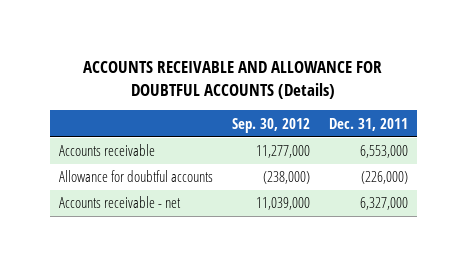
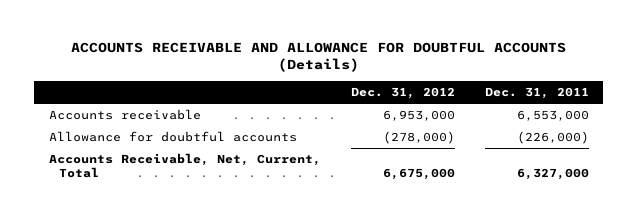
[231,117,310,133] Sep. 30, 2012 -> none
none -> [350,87,455,100] Dec. 31, 2012
[59,196,182,209] Accounts receivable - net -> [48,153,321,179] Accounts Receivable, Net, Current, Total

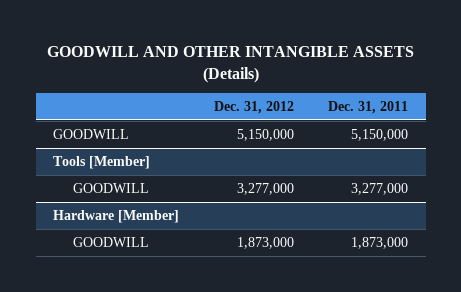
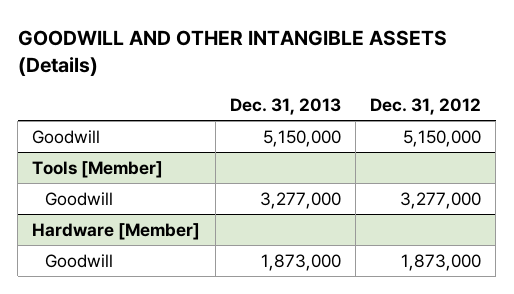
[328,100,409,114] Dec. 31, 2011 -> none
none -> [229,97,341,115] Dec. 31, 2013
[53,128,130,139] GOODWILL -> [32,129,101,144] Goodwill
[72,182,149,193] GOODWILL -> [45,191,114,206] Goodwill
[72,236,149,247] GOODWILL -> [45,253,114,268] Goodwill

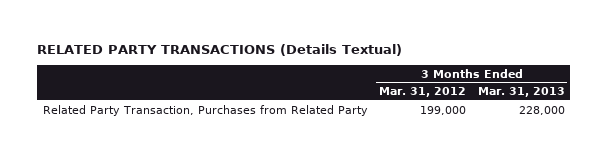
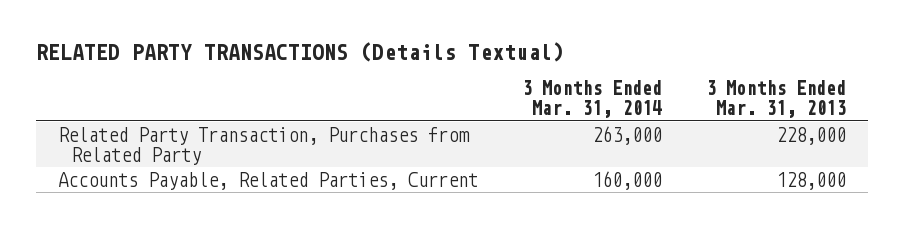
[379,87,467,98] Mar. 31, 2012 -> none
none -> [521,80,662,118] 3 Months Ended Mar. 31, 2014
none -> [58,171,479,190] Accounts Payable, Related Parties, Current

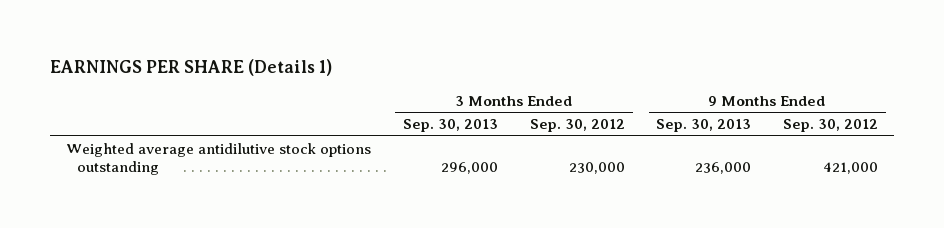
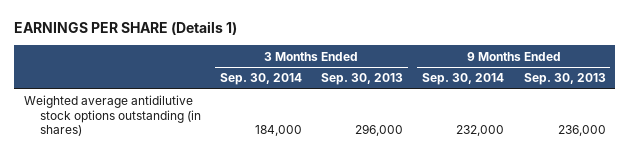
[529,119,625,133] Sep. 30, 2012 -> none
[783,119,879,133] Sep. 30, 2012 -> none
none -> [219,73,302,86] Sep. 30, 2014
none -> [422,73,505,86] Sep. 30, 2014
[65,142,371,175] Weighted average antidilutive stock options outstanding -> [24,95,201,136] Weighted average antidilutive stock options outstanding (in shares)

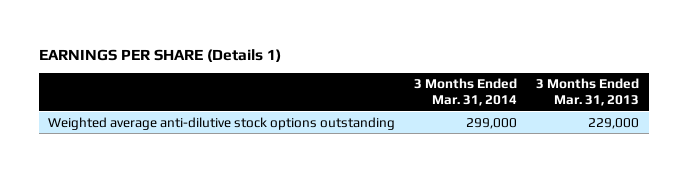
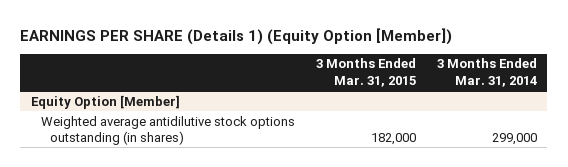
[39,48,282,62] EARNINGS PER SHARE (Details 1) -> [20,27,453,45] EARNINGS PER SHARE (Details 1) (Equity Option [Member])
[536,77,640,107] 3 Months Ended Mar. 31, 2013 -> none
none -> [315,58,416,87] 3 Months Ended Mar. 31, 2015
none -> [30,94,180,109] Equity Option [Member]
[48,116,396,130] Weighted average anti-dilutive stock options outstanding -> [40,115,295,145] Weighted average antidilutive stock options outstanding (in shares)

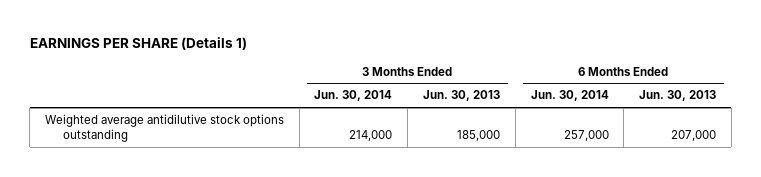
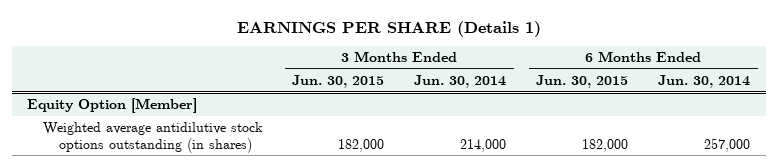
[423,90,501,102] Jun. 30, 2013 -> none
[639,90,717,102] Jun. 30, 2013 -> none
none -> [292,74,385,88] Jun. 30, 2015
none -> [536,74,629,88] Jun. 30, 2015
none -> [26,98,197,114] Equity Option [Member]
[44,114,284,142] Weighted average antidilutive stock options outstanding -> [42,122,263,153] Weighted average antidilutive stock options outstanding (in shares)

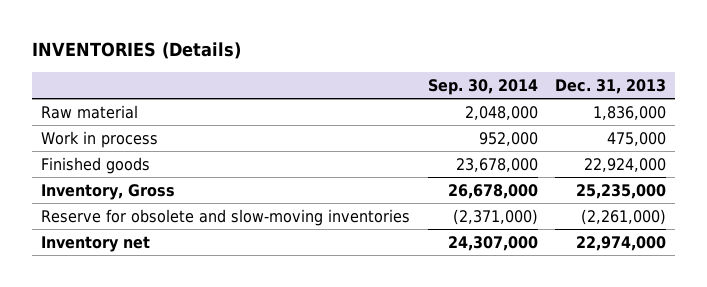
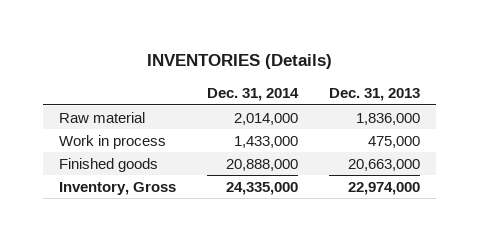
[427,78,538,95] Sep. 30, 2014 -> none
none -> [207,87,300,101] Dec. 31, 2014
[41,208,411,226] Reserve for obsolete and slow-moving inventories -> none
[41,235,151,252] Inventory net -> none
[584,157,667,172] 22,924,000 -> [348,158,421,171] 20,663,000
[576,183,667,199] 25,235,000 -> [348,181,421,195] 22,974,000

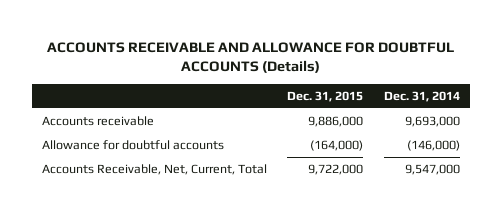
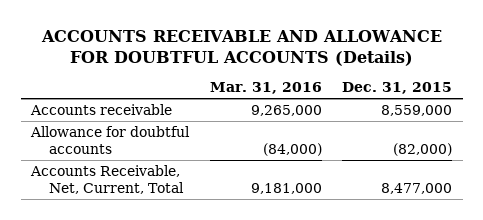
[383,90,460,102] Dec. 31, 2014 -> none
none -> [209,82,322,95] Mar. 31, 2016
[308,116,364,128] 9,886,000 -> [381,104,453,116] 8,559,000
[310,140,364,152] (164,000) -> [393,143,453,157] (82,000)
[308,164,364,176] 9,722,000 -> [381,183,453,195] 8,477,000

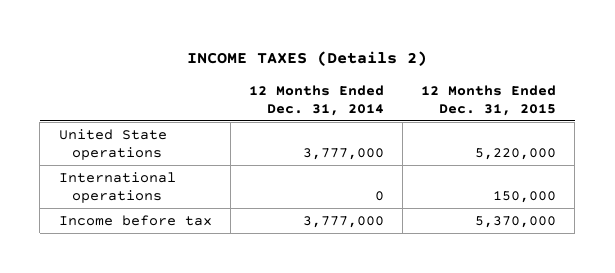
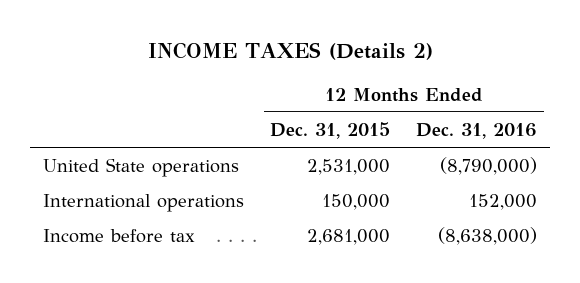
[248,84,384,116] 12 Months Ended Dec. 31, 2014 -> none
none -> [416,122,538,139] Dec. 31, 2016
[475,147,557,160] 5,220,000 -> [307,158,391,175] 2,531,000
[475,215,557,228] 5,370,000 -> [307,228,391,245] 2,681,000

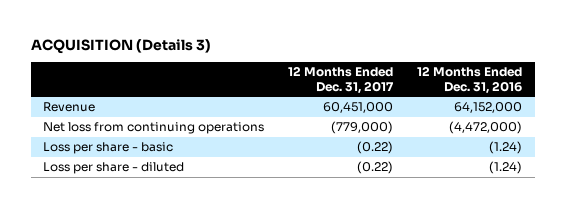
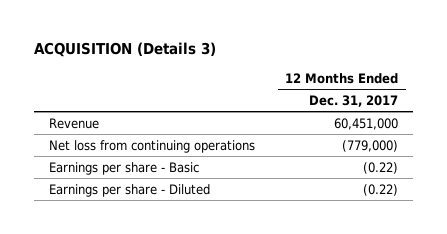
[417,66,523,94] 12 Months Ended Dec. 31, 2016 -> none
[43,142,174,155] Loss per share - basic -> [49,161,200,175] Earnings per share - Basic
[43,162,185,175] Loss per share - diluted -> [49,183,211,197] Earnings per share - Diluted

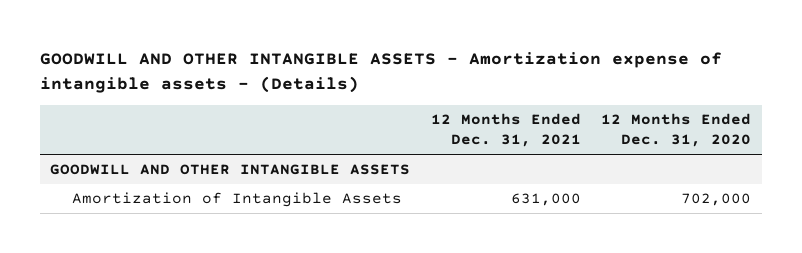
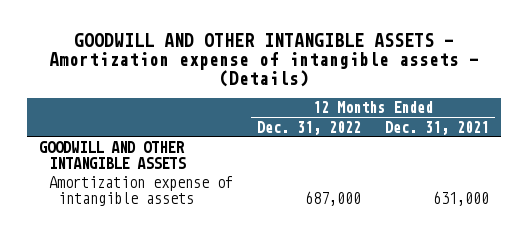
[601,113,752,148] 12 Months Ended Dec. 31, 2020 -> none
none -> [256,120,361,135] Dec. 31, 2022
[71,192,402,208] Amortization of Intangible Assets -> [48,176,233,207] Amortization expense of intangible assets

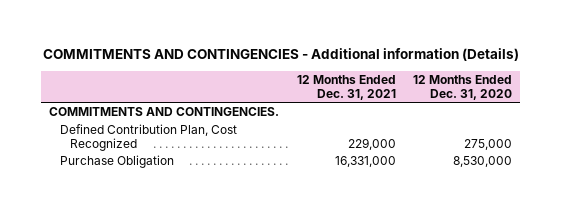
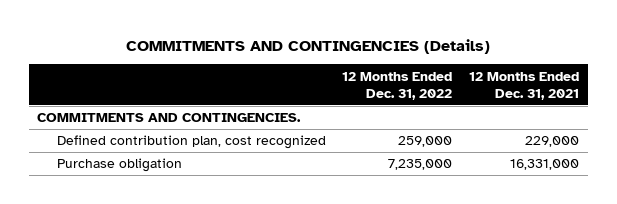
[42,48,519,62] COMMITMENTS AND CONTINGENCIES - Additional information (Details) -> [126,38,491,54] COMMITMENTS AND CONTINGENCIES (Details)
[412,75,512,100] 12 Months Ended Dec. 31, 2020 -> none
none -> [342,71,453,101] 12 Months Ended Dec. 31, 2022
[59,124,237,151] Defined Contribution Plan, Cost Recognized -> [56,135,326,150] Defined contribution plan, cost recognized
[59,155,174,169] Purchase Obligation -> [56,158,182,173] Purchase obligation

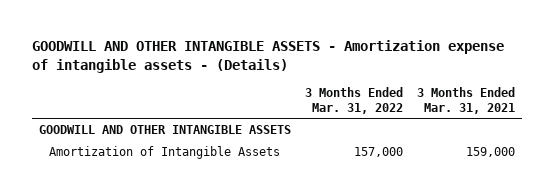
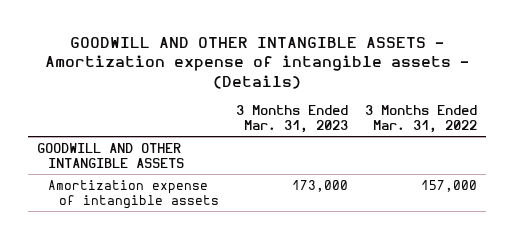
[417,86,516,114] 3 Months Ended Mar. 31, 2021 -> none
none -> [236,104,349,134] 3 Months Ended Mar. 31, 2023
[49,146,281,160] Amortization of Intangible Assets -> [48,179,220,210] Amortization expense of intangible assets

